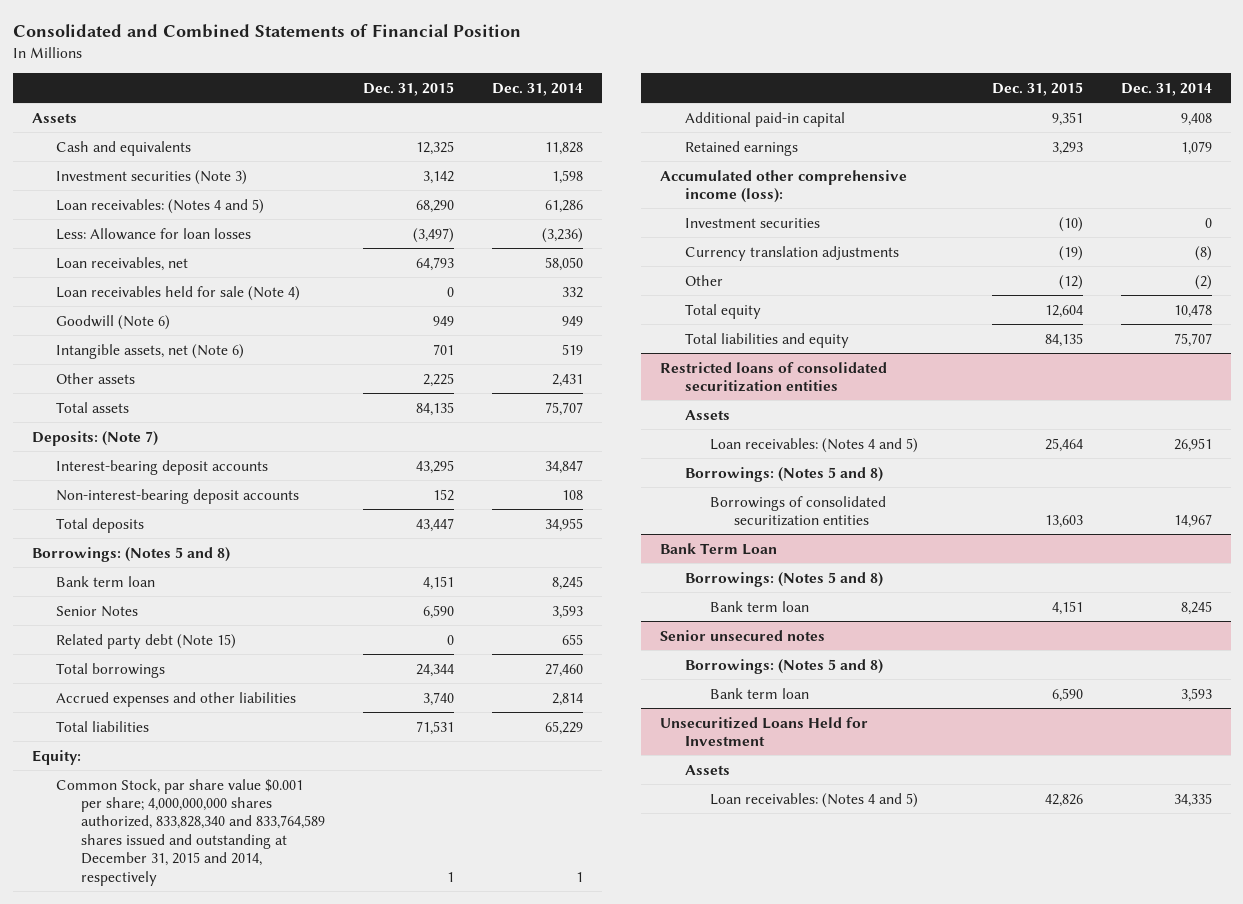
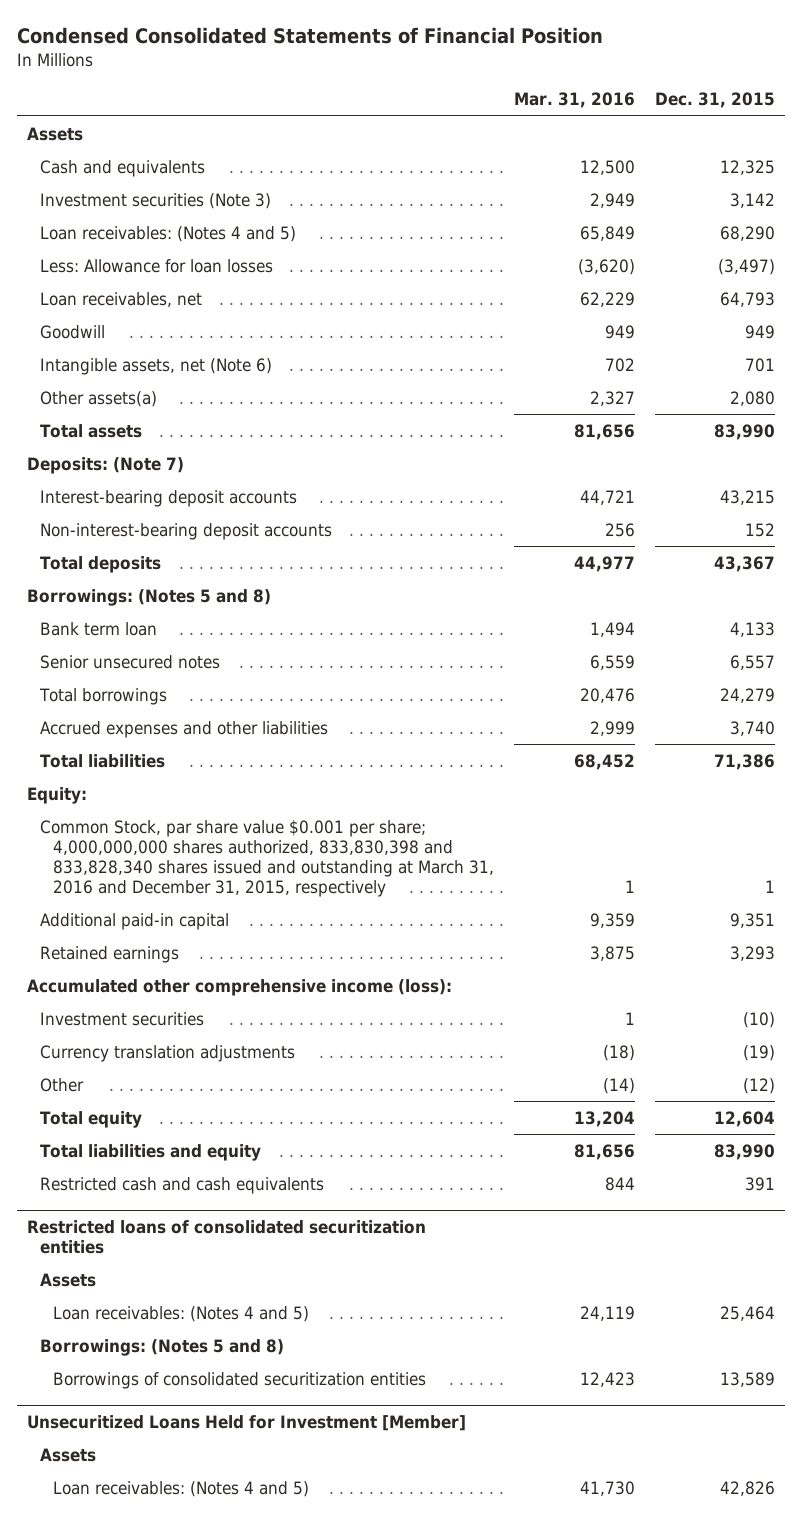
[12,23,521,38] Consolidated and Combined Statements of Financial Position -> [16,27,603,45] Condensed Consolidated Statements of Financial Position
[492,83,584,97] Dec. 31, 2014 -> none
none -> [513,92,635,109] Mar. 31, 2016
[56,285,301,301] Loan receivables held for sale (Note 4) -> none
[56,314,171,330] Goodwill (Note 6) -> [39,324,105,339] Goodwill
[56,372,136,384] Other assets -> [39,390,157,407] Other assets(a)
[423,372,455,387] 2,225 -> [729,390,775,406] 2,080
[416,401,455,416] 84,135 -> [713,423,775,440] 83,990
[416,459,455,474] 43,295 -> [719,489,775,505] 43,215
[416,517,455,532] 43,447 -> [713,555,775,572] 43,367
[56,633,237,649] Related party debt (Note 15) -> none
[423,575,455,590] 4,151 -> [729,621,775,637] 4,133
[56,605,139,617] Senior Notes -> [39,654,220,669] Senior unsecured notes
[423,604,455,619] 6,590 -> [729,654,775,670] 6,557
[416,663,455,677] 24,344 -> [719,687,775,703] 24,279
[416,720,455,735] 71,531 -> [713,753,775,770] 71,386
[56,778,326,886] Common Stock, par share value $0.001 per share; 4,000,000,000 shares authorized, 833,828,340 and 833,764,589 shares issued and outstanding at December 31, 2015 and 2014, respectively -> [39,819,494,897] Common Stock, par share value $0.001 per share; 4,000,000,000 shares authorized, 833,830,398 and 833,828,340 shares issued and outstanding at March 31, 2016 and December 31, 2015, respectively
[1044,332,1083,347] 84,135 -> [713,1143,775,1160] 83,990
none -> [39,1176,324,1194] Restricted cash and cash equivalents
[660,542,778,555] Bank Term Loan -> none
[684,571,883,587] Borrowings: (Notes 5 and 8) -> none
[709,600,809,612] Bank term loan -> none
[660,629,826,641] Senior unsecured notes -> none
[684,658,883,674] Borrowings: (Notes 5 and 8) -> none
[709,687,809,699] Bank term loan -> none
[1044,514,1083,528] 13,603 -> [719,1371,775,1387] 13,589
[660,716,869,746] Unsecuritized Loans Held for Investment -> [26,1414,466,1431] Unsecuritized Loans Held for Investment [Member]

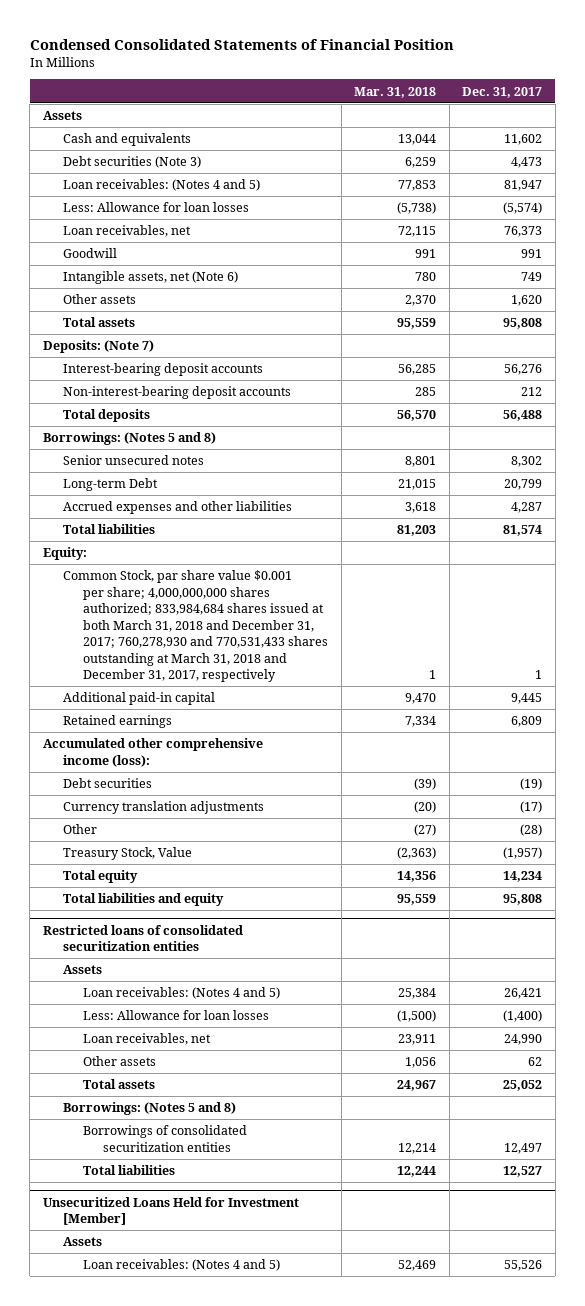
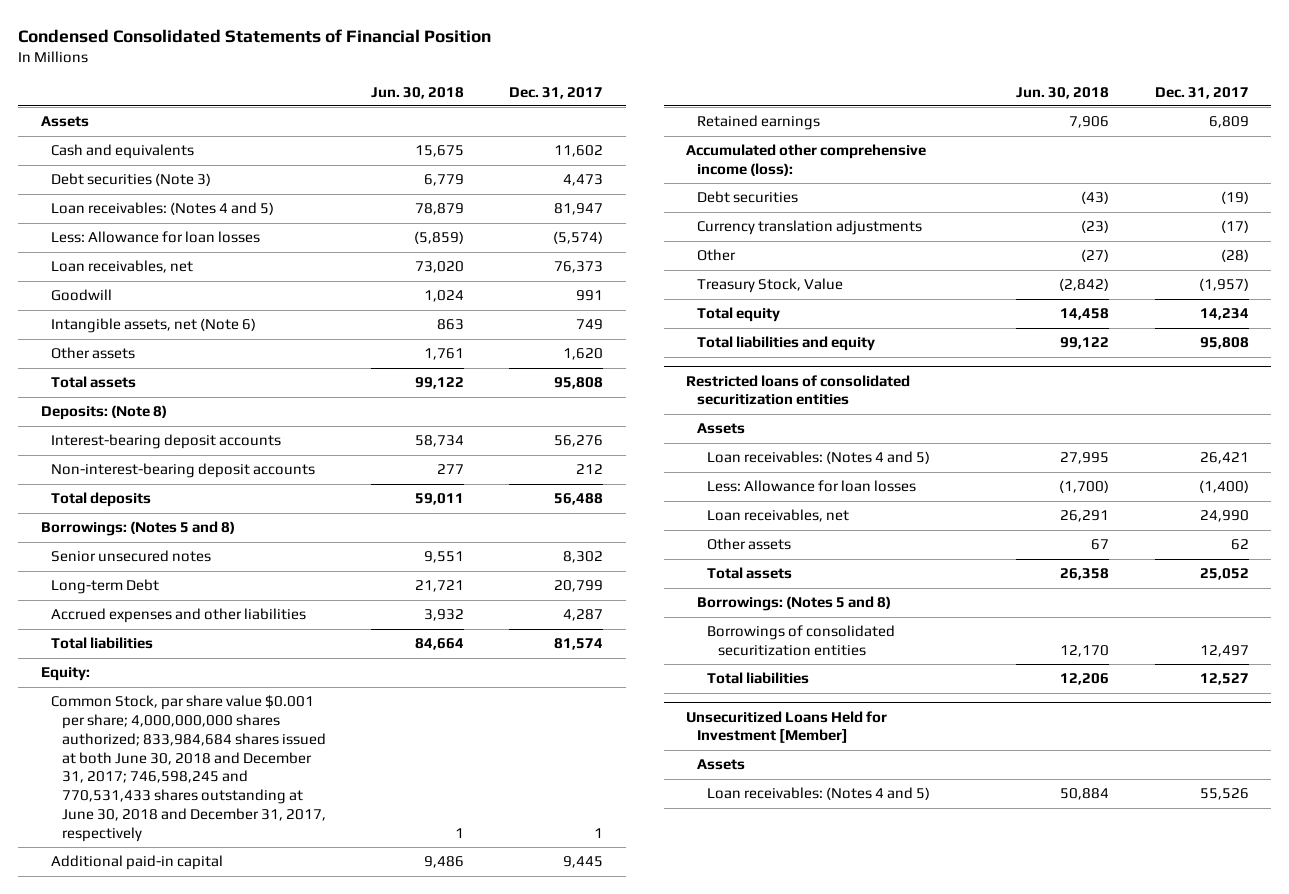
[354,86,437,98] Mar. 31, 2018 -> none
none -> [371,86,465,99] Jun. 30, 2018
[42,340,154,354] Deposits: (Note 7) -> [40,405,167,421] Deposits: (Note 8)
[63,570,329,683] Common Stock, par share value $0.001 per share; 4,000,000,000 shares authorized; 833,984,684 shares issued at both March 31, 2018 and December 31, 2017; 760,278,930 and 770,531,433 shares outstanding at March 31, 2018 and December 31, 2017, respectively -> [51,695,326,842] Common Stock, par share value $0.001 per share; 4,000,000,000 shares authorized; 833,984,684 shares issued at both June 30, 2018 and December 31, 2017; 746,598,245 and 770,531,433 shares outstanding at June 30, 2018 and December 31, 2017, respectively

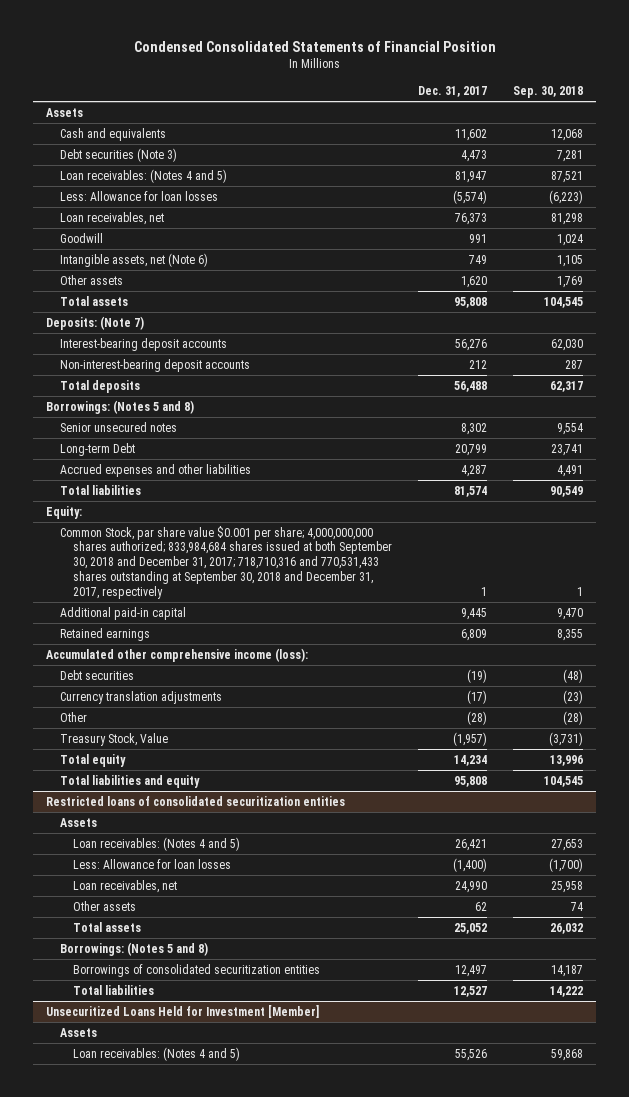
[371,86,465,99] Jun. 30, 2018 -> none
none -> [513,86,584,99] Sep. 30, 2018
[40,405,167,421] Deposits: (Note 8) -> [46,315,145,330] Deposits: (Note 7)
[51,695,326,842] Common Stock, par share value $0.001 per share; 4,000,000,000 shares authorized; 833,984,684 shares issued at both June 30, 2018 and December 31, 2017; 746,598,245 and 770,531,433 shares outstanding at June 30, 2018 and December 31, 2017, respectively -> [59,525,393,599] Common Stock, par share value $0.001 per share; 4,000,000,000 shares authorized; 833,984,684 shares issued at both September 30, 2018 and December 31, 2017; 718,710,316 and 770,531,433 shares outstanding at September 30, 2018 and December 31, 2017, respectively

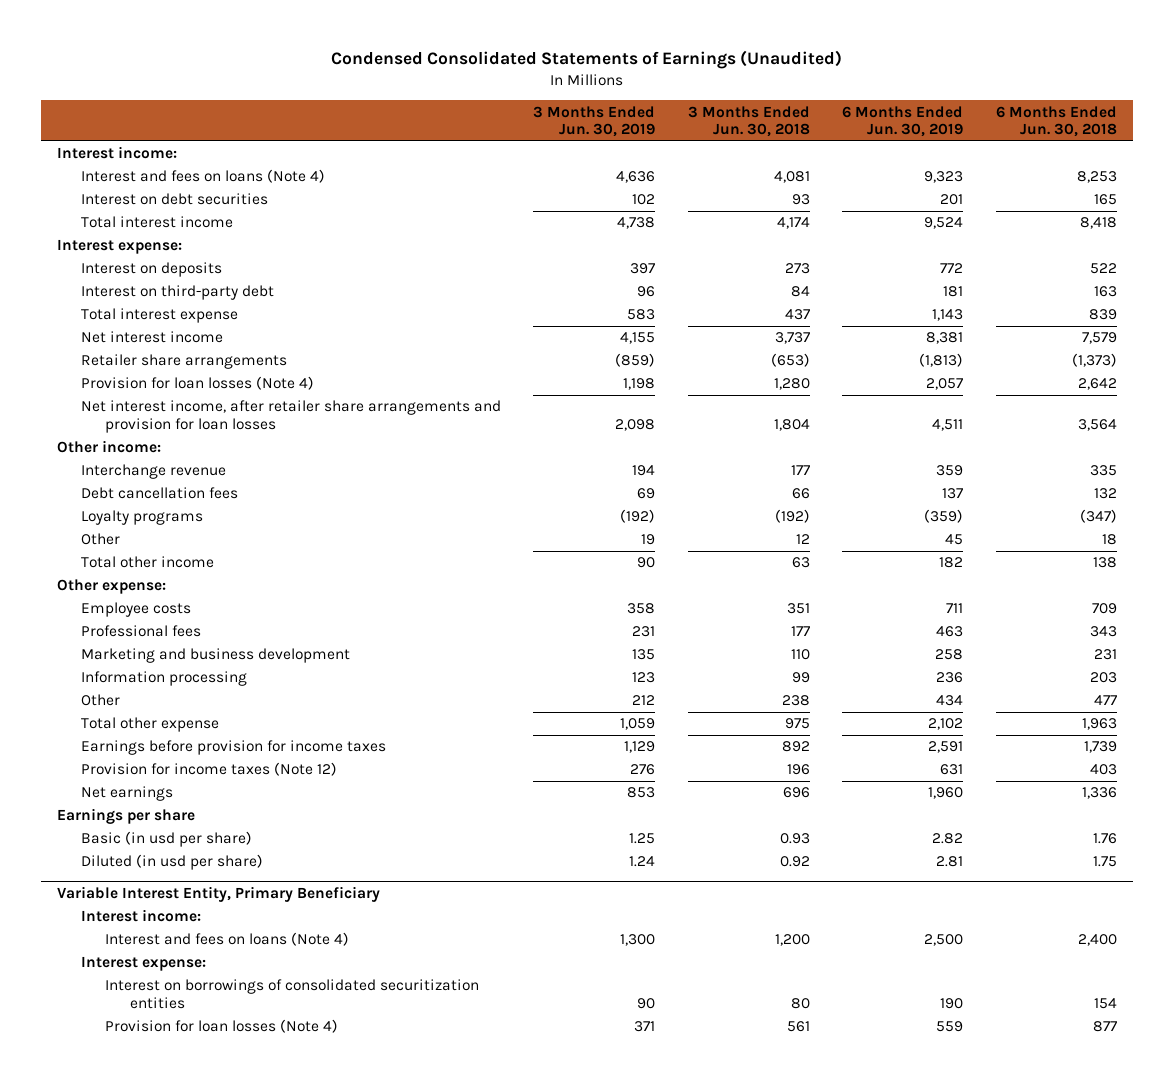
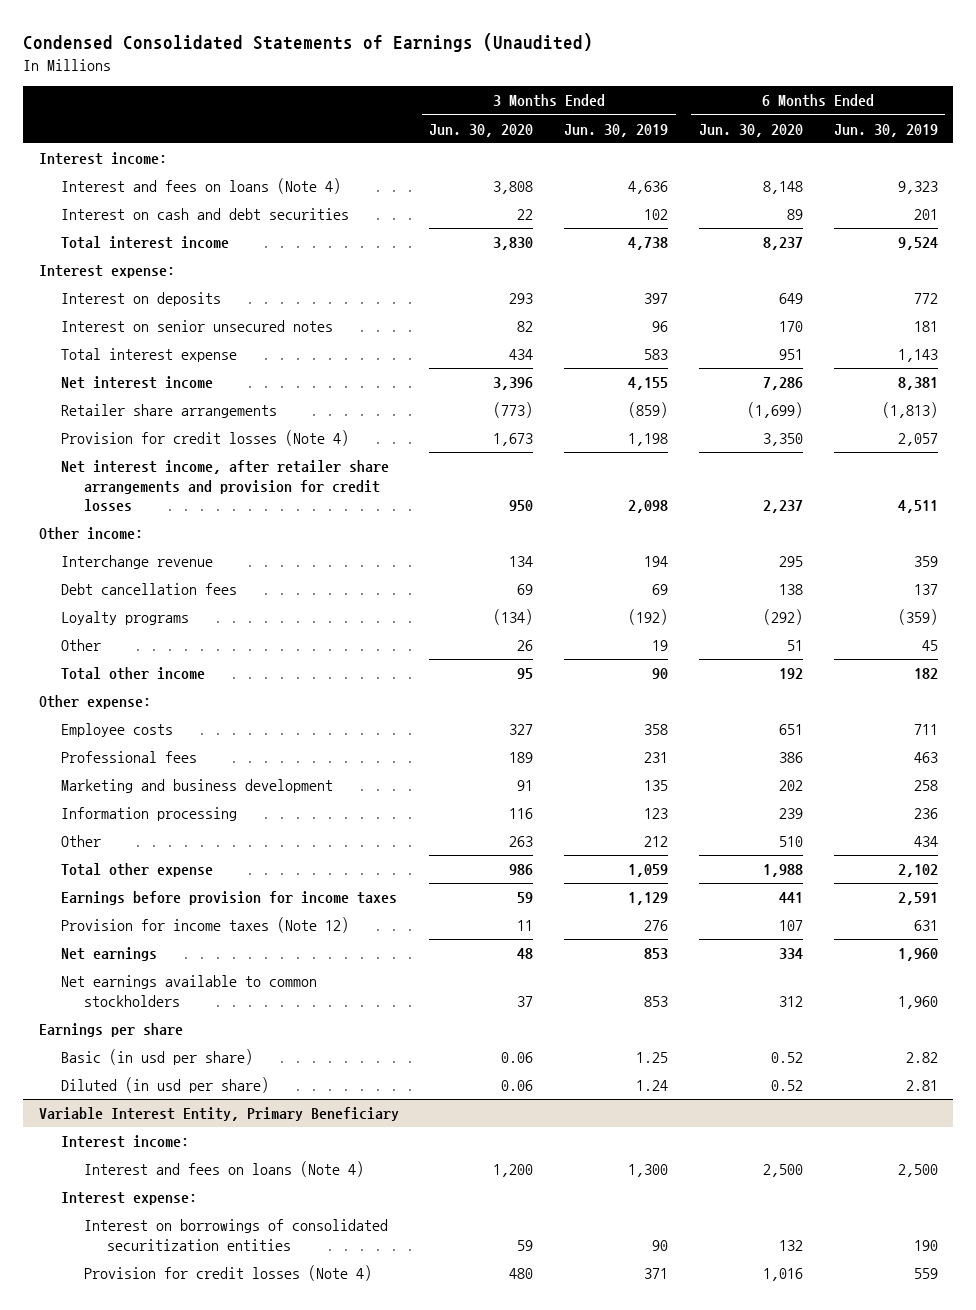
[687,105,810,138] 3 Months Ended Jun. 30, 2018 -> none
[995,105,1117,138] 6 Months Ended Jun. 30, 2018 -> none
none -> [429,123,534,137] Jun. 30, 2020
none -> [698,123,803,137] Jun. 30, 2020
[81,193,269,206] Interest on debt securities -> [61,208,350,221] Interest on cash and debt securities
[81,285,275,301] Interest on third-party debt -> [61,320,334,333] Interest on senior unsecured notes
[81,376,315,391] Provision for loan losses (Note 4) -> [61,430,350,447] Provision for credit losses (Note 4)
[81,400,502,434] Net interest income, after retailer share arrangements and provision for loan losses -> [61,460,390,512] Net interest income, after retailer share arrangements and provision for credit losses
none -> [61,975,318,1007] Net earnings available to common stockholders
[105,1019,339,1034] Provision for loan losses (Note 4) -> [83,1265,372,1282] Provision for credit losses (Note 4)

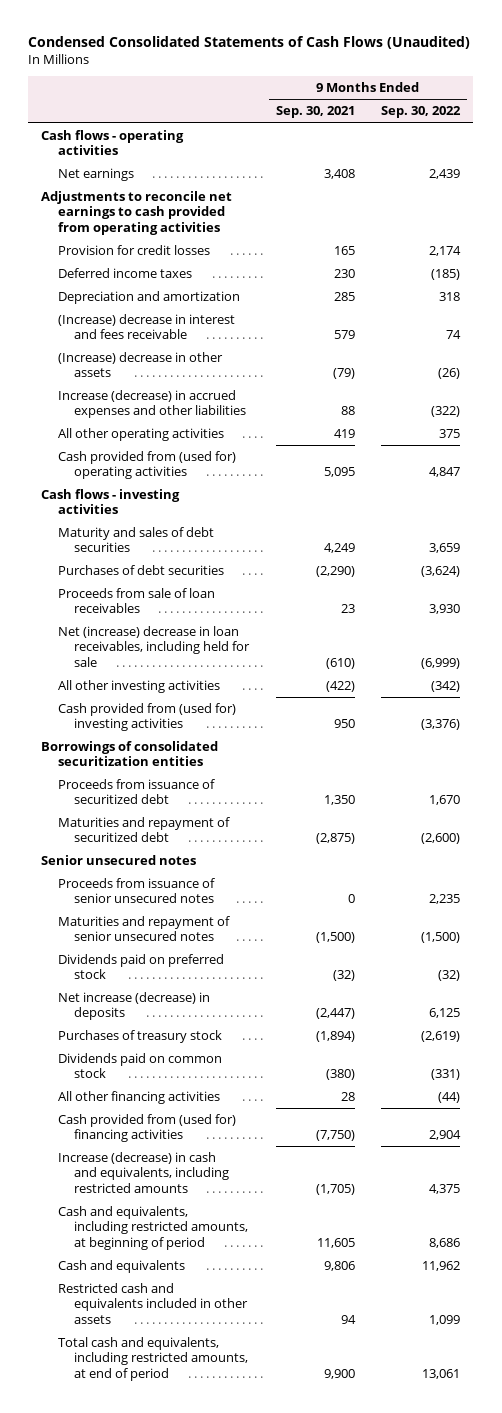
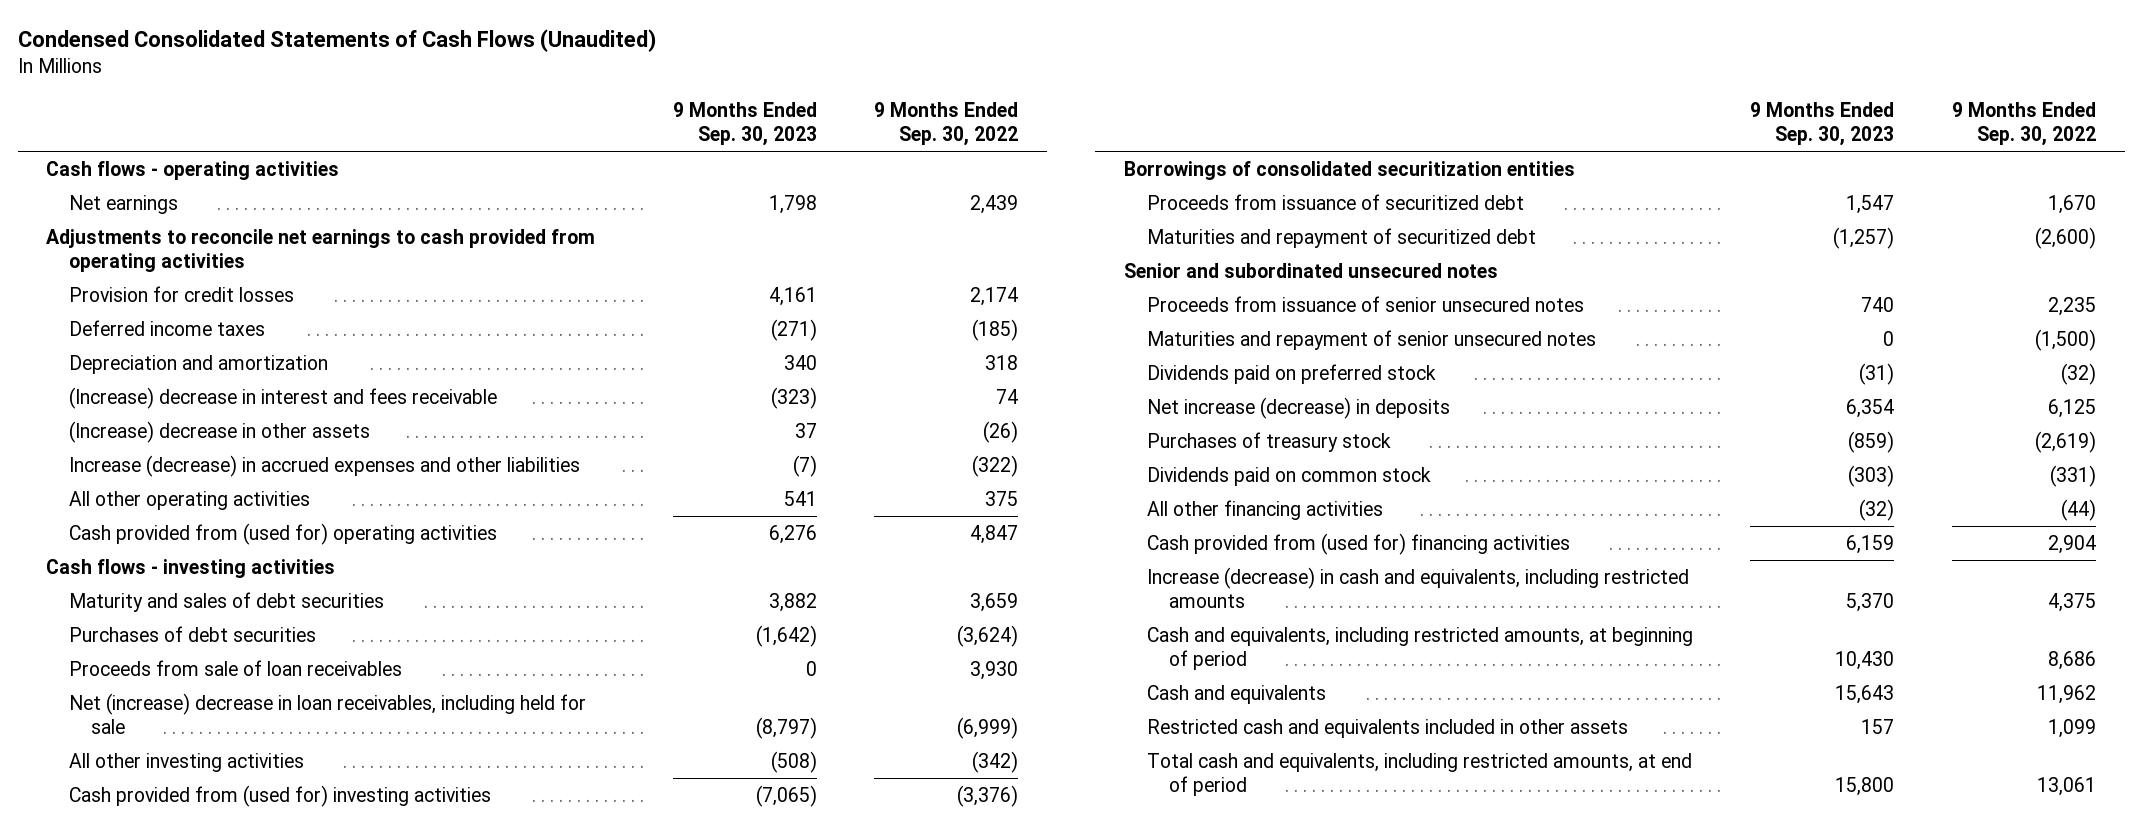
[275,106,355,119] Sep. 30, 2021 -> none
none -> [672,101,817,146] 9 Months Ended Sep. 30, 2023
[41,854,197,865] Senior unsecured notes -> [1123,262,1498,278] Senior and subordinated unsecured notes

